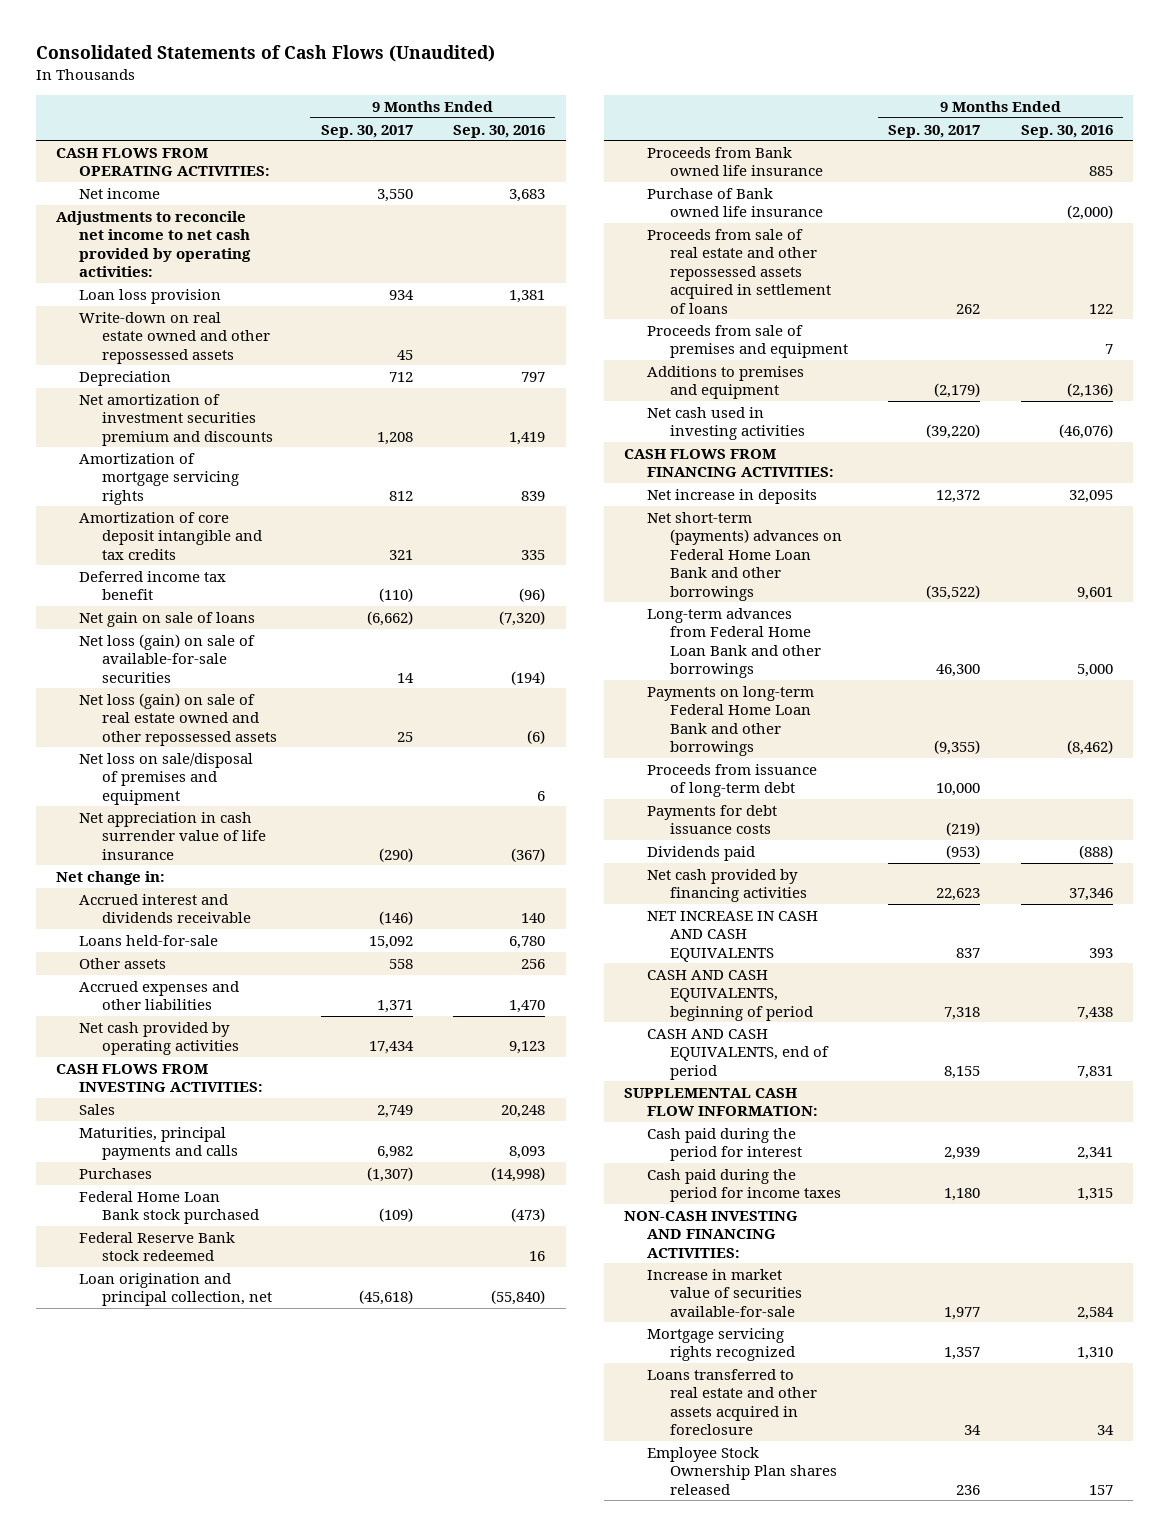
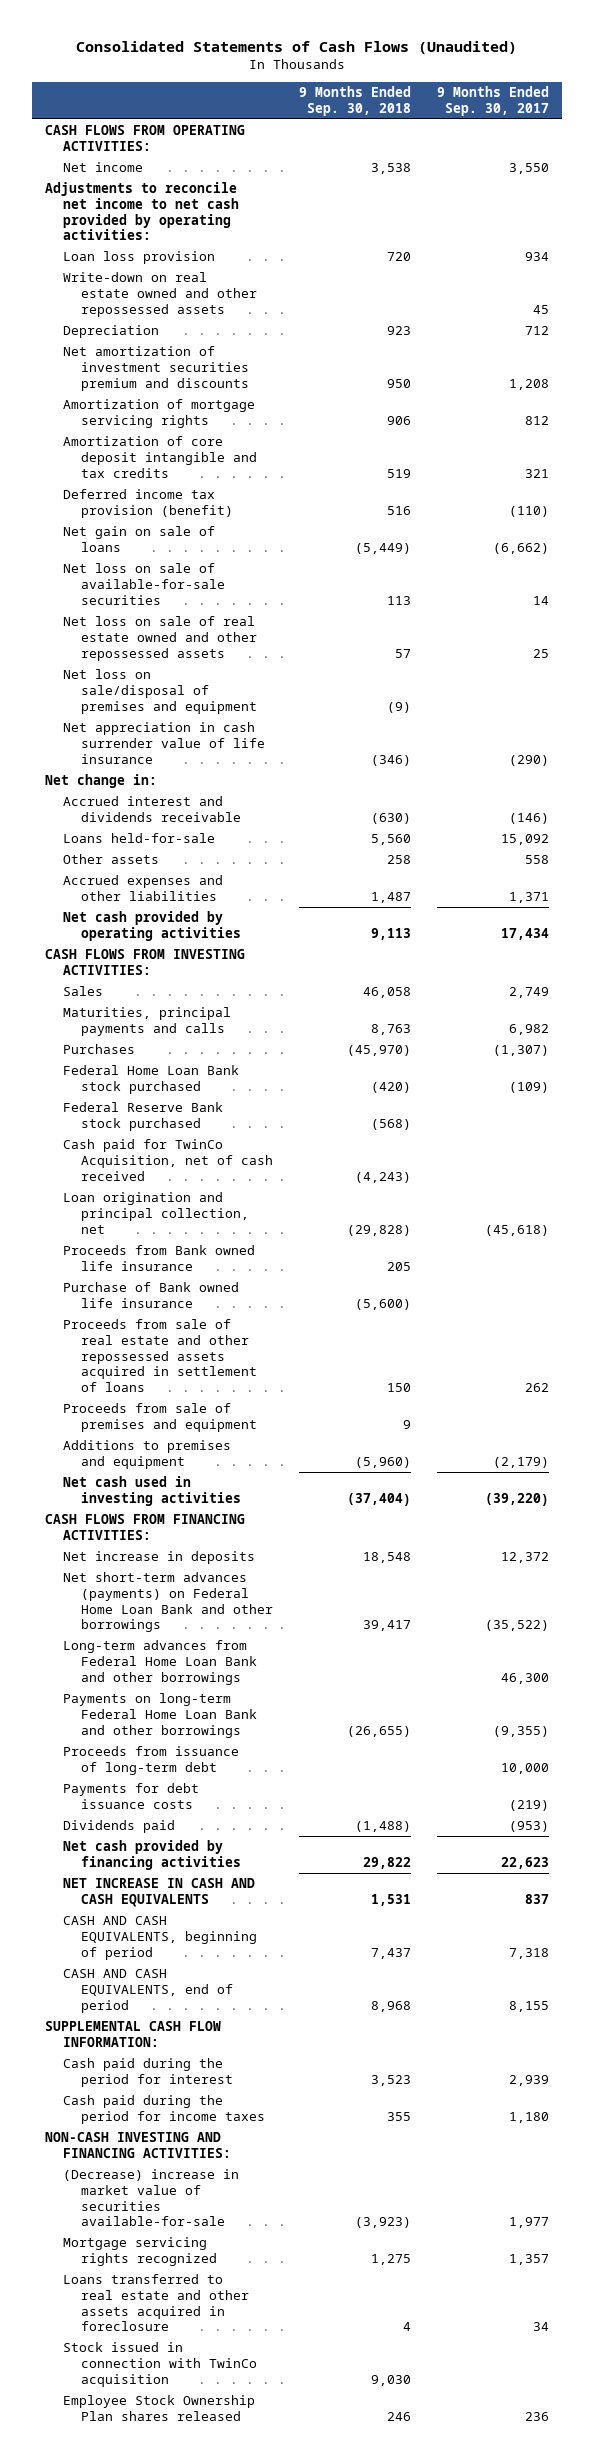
[453,124,546,138] Sep. 30, 2016 -> none
none -> [299,86,412,116] 9 Months Ended Sep. 30, 2018
[78,570,226,601] Deferred income tax benefit -> [63,489,234,518] Deferred income tax provision (benefit)
[78,633,255,683] Net loss (gain) on sale of available-for-sale securities -> [63,563,226,605] Net loss on sale of available-for-sale securities
[78,692,277,746] Net loss (gain) on sale of real estate owned and other repossessed assets -> [63,616,258,661] Net loss on sale of real estate owned and other repossessed assets
[78,1231,235,1262] Federal Reserve Bank stock redeemed -> [63,1102,224,1131] Federal Reserve Bank stock purchased
none -> [63,1139,274,1181] Cash paid for TwinCo Acquisition, net of cash received
[646,511,842,601] Net short-term (payments) advances on Federal Home Loan Bank and other borrowings -> [63,1572,274,1633] Net short-term advances (payments) on Federal Home Loan Bank and other borrowings
[646,1268,802,1317] Increase in market value of securities available-for-sale -> [63,2169,240,2227] (Decrease) increase in market value of securities available-for-sale
none -> [63,2342,258,2387] Stock issued in connection with TwinCo acquisition

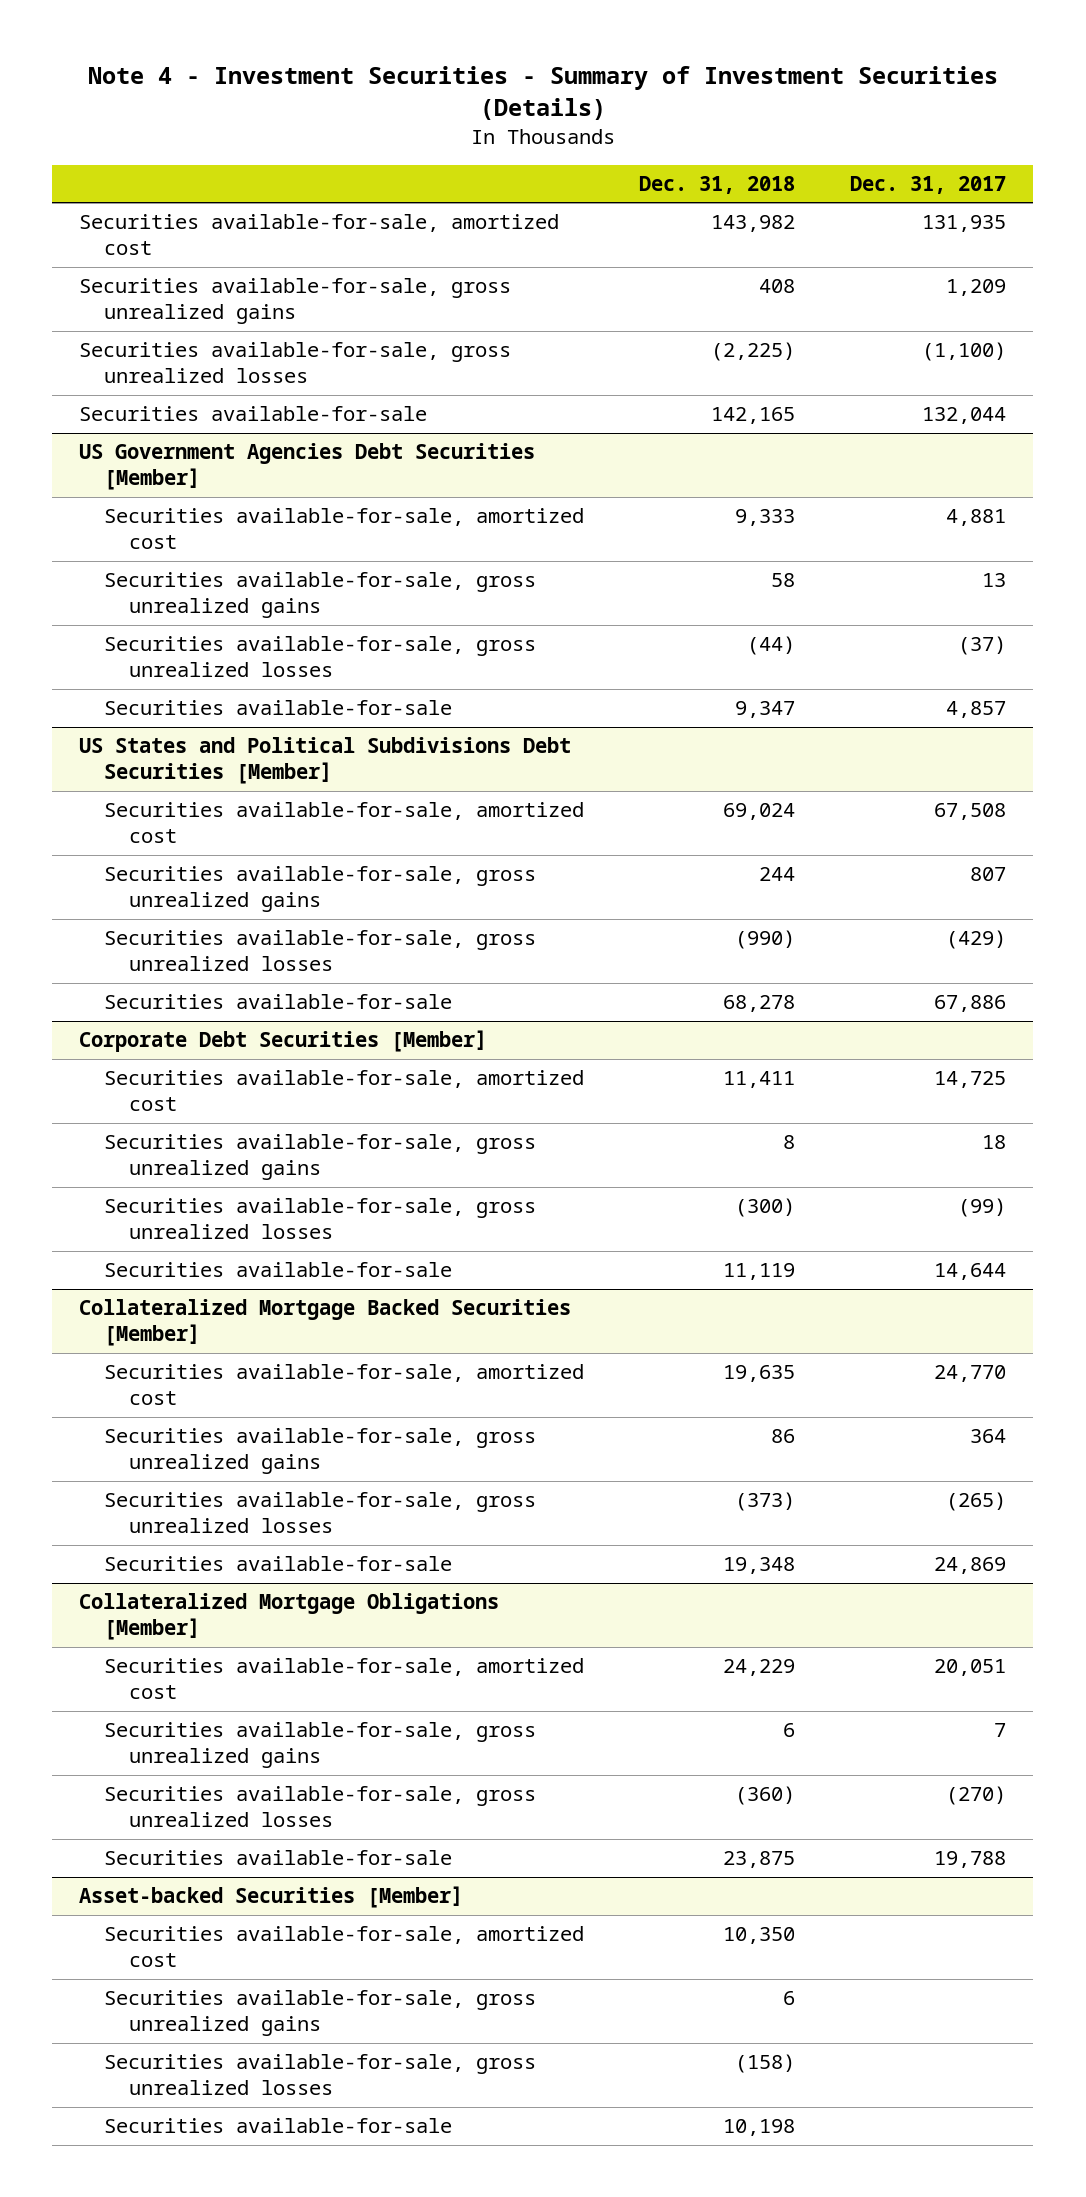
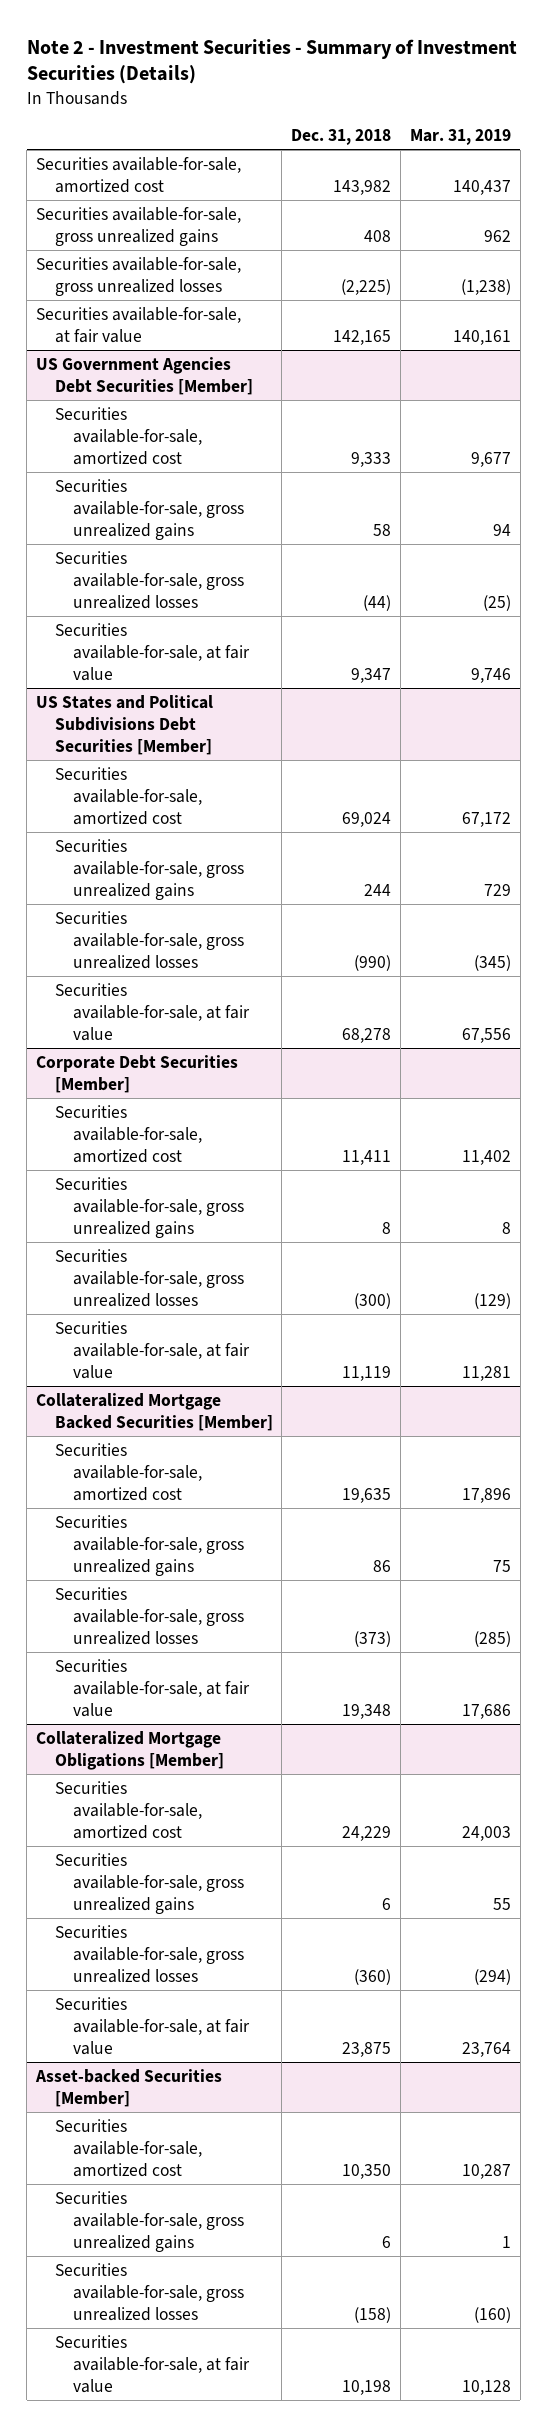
[87,66,998,121] Note 4 - Investment Securities - Summary of Investment Securities (Details) -> [26,38,517,85] Note 2 - Investment Securities - Summary of Investment Securities (Details)
[850,175,1007,194] Dec. 31, 2017 -> none
none -> [409,128,511,145] Mar. 31, 2019
[79,406,428,422] Securities available-for-sale -> [36,306,242,343] Securities available-for-sale, at fair value
[104,700,453,716] Securities available-for-sale -> [54,622,251,681] Securities available-for-sale, at fair value
[104,994,453,1010] Securities available-for-sale -> [54,982,251,1041] Securities available-for-sale, at fair value
[104,1262,453,1278] Securities available-for-sale -> [54,1320,251,1379] Securities available-for-sale, at fair value
[104,1556,453,1572] Securities available-for-sale -> [54,1658,251,1717] Securities available-for-sale, at fair value
[104,1850,453,1866] Securities available-for-sale -> [54,1996,251,2055] Securities available-for-sale, at fair value
[104,2118,453,2134] Securities available-for-sale -> [54,2334,251,2393] Securities available-for-sale, at fair value

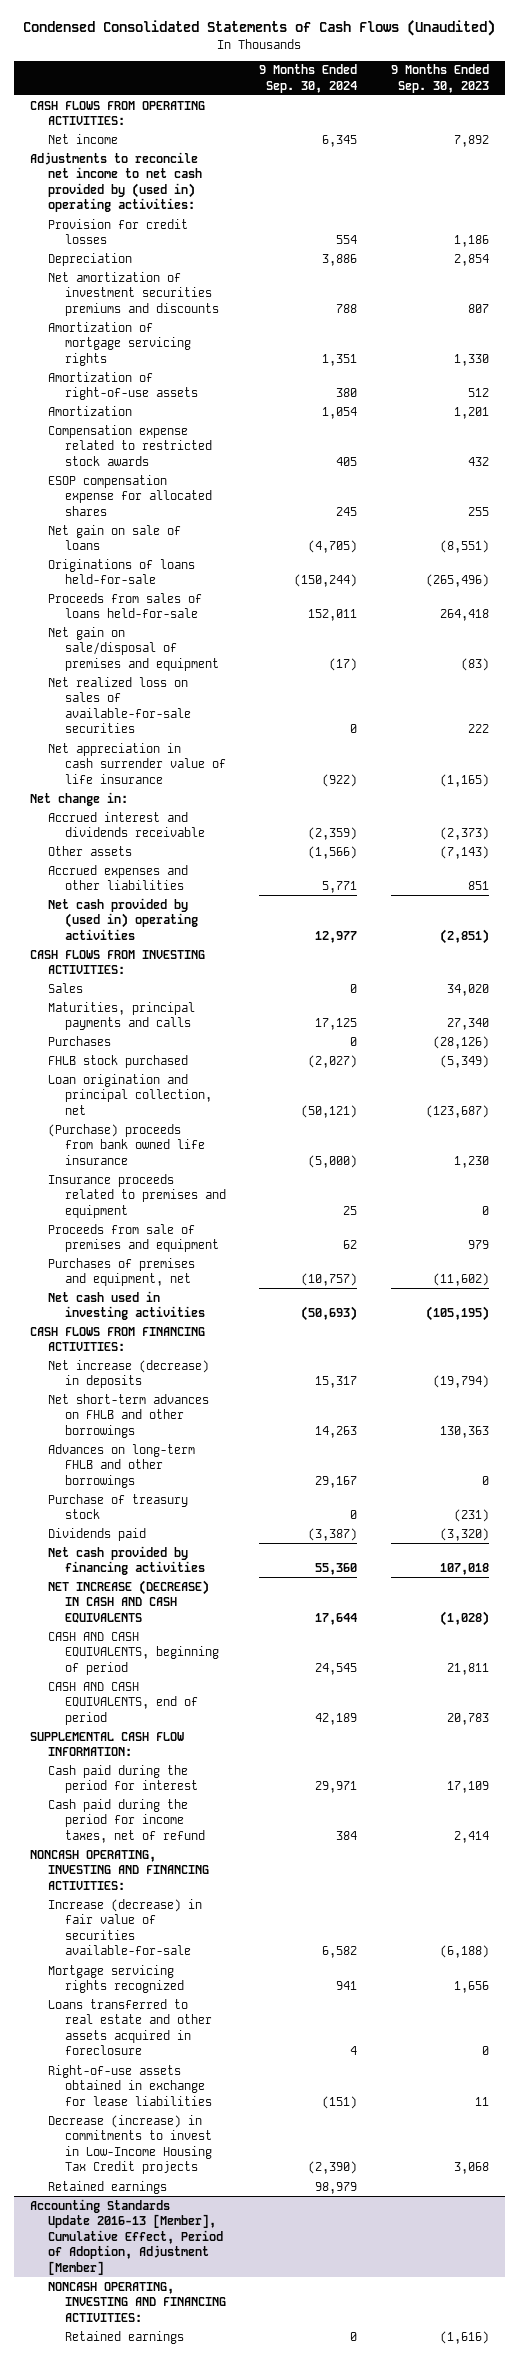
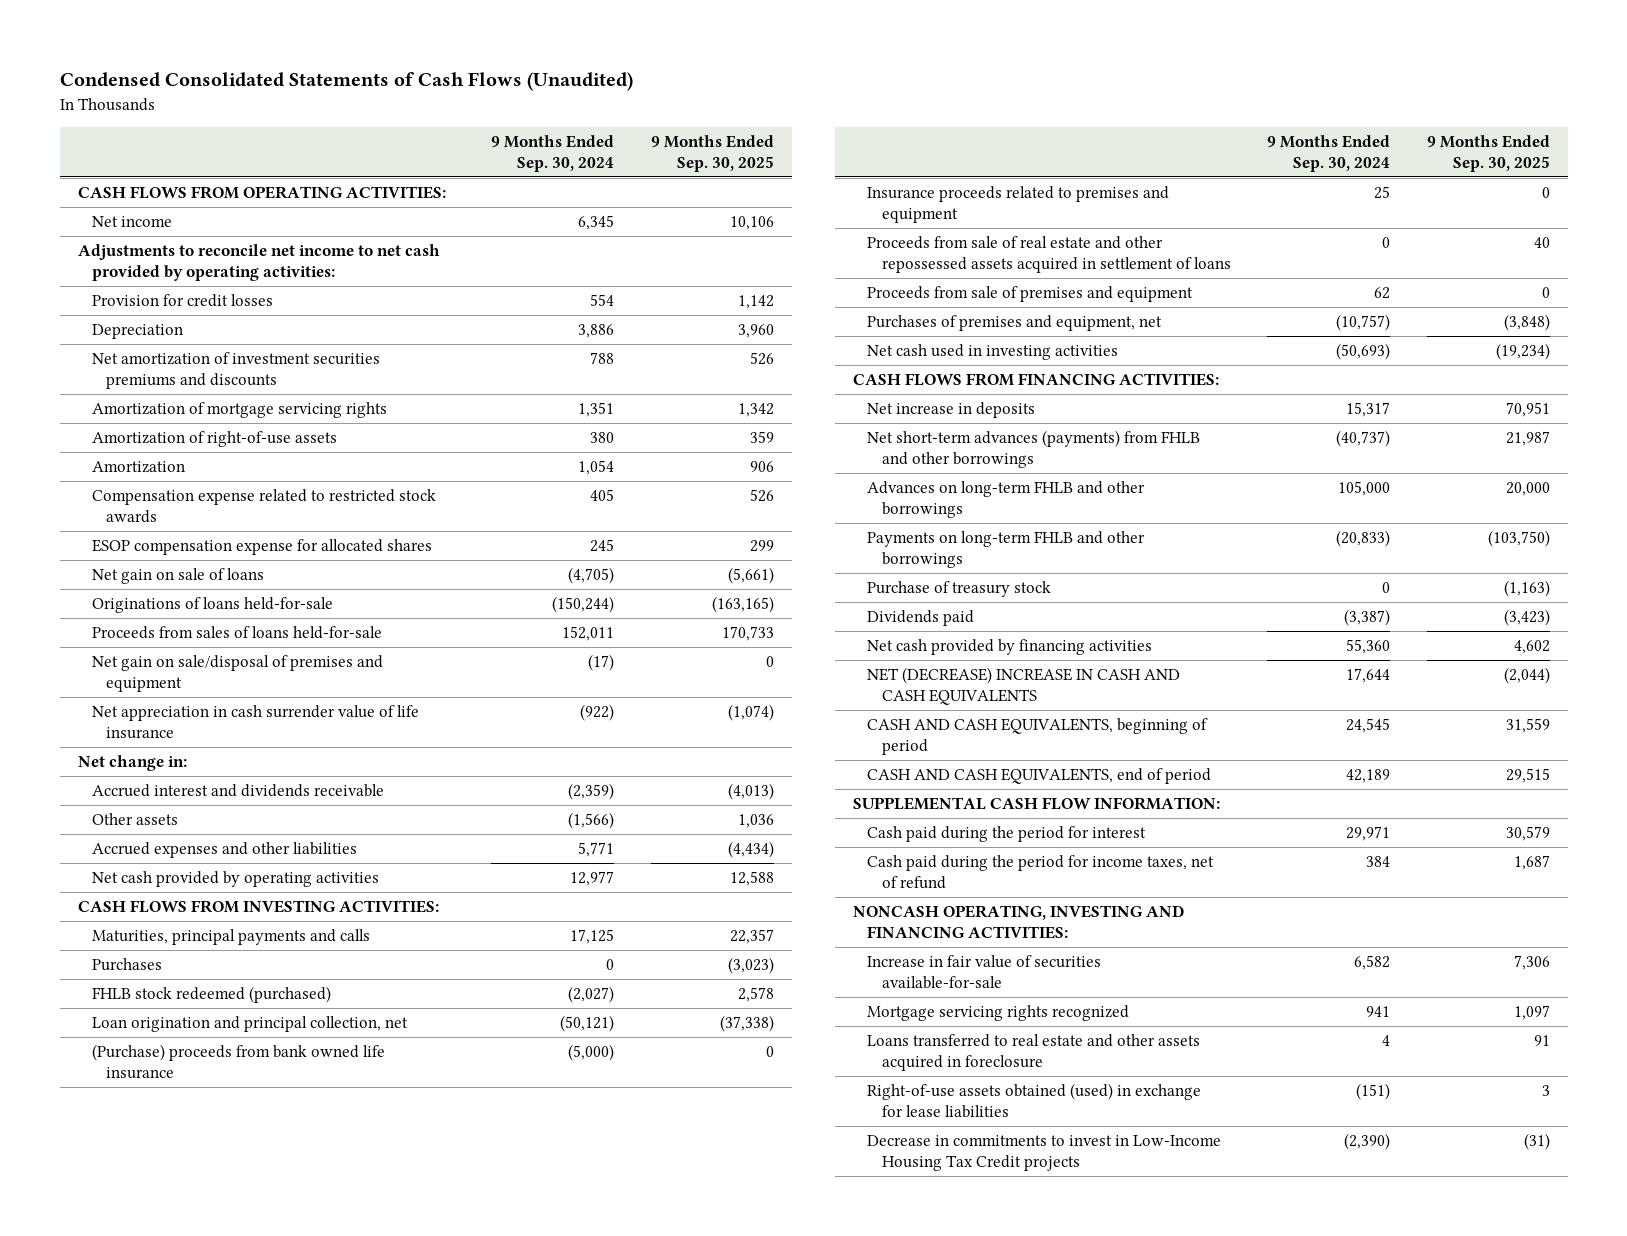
[390,64,489,93] 9 Months Ended Sep. 30, 2023 -> none
none -> [650,134,774,172] 9 Months Ended Sep. 30, 2025
[30,151,202,213] Adjustments to reconcile net income to net cash provided by (used in) operating activities: -> [77,244,440,281] Adjustments to reconcile net income to net cash provided by operating activities:
[47,676,191,734] Net realized loss on sales of available-for-sale securities -> none
[47,897,198,940] Net cash provided by (used in) operating activities -> [91,871,379,888] Net cash provided by operating activities
[47,982,83,993] Sales -> none
[47,1054,188,1068] FHLB stock purchased -> [91,986,331,1004] FHLB stock redeemed (purchased)
none -> [867,236,1231,273] Proceeds from sale of real estate and other repossessed assets acquired in settlement of loans
[47,1359,209,1389] Net increase (decrease) in deposits -> [867,402,1036,419] Net increase in deposits
[47,1393,209,1438] Net short-term advances on FHLB and other borrowings -> [867,430,1201,468] Net short-term advances (payments) from FHLB and other borrowings
[315,1425,358,1438] 14,263 -> [1336,430,1391,448] (40,737)
[315,1475,358,1488] 29,167 -> [1338,481,1391,497] 105,000
none -> [867,531,1146,568] Payments on long-term FHLB and other borrowings
[47,1579,209,1623] NET INCREASE (DECREASE) IN CASH AND CASH EQUIVALENTS -> [867,667,1181,705] NET (DECREASE) INCREASE IN CASH AND CASH EQUIVALENTS
[47,1898,202,1956] Increase (decrease) in fair value of securities available-for-sale -> [867,955,1102,989] Increase in fair value of securities available-for-sale
[47,2180,167,2194] Retained earnings -> none
[30,2198,223,2276] Accounting Standards Update 2016-13 [Member], Cumulative Effect, Period of Adoption, Adjustment [Member] -> none
[47,2281,226,2322] NONCASH OPERATING, INVESTING AND FINANCING ACTIVITIES: -> none
[64,2330,184,2344] Retained earnings -> none
[47,2064,212,2106] Right-of-use assets obtained in exchange for lease liabilities -> [867,1083,1202,1118] Right-of-use assets obtained (used) in exchange for lease liabilities
[47,2114,212,2175] Decrease (increase) in commitments to invest in Low-Income Housing Tax Credit projects -> [867,1135,1222,1171] Decrease in commitments to invest in Low-Income Housing Tax Credit projects

